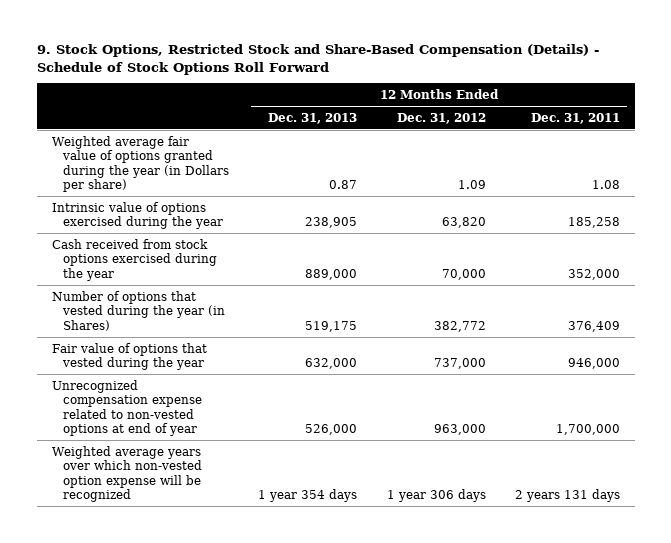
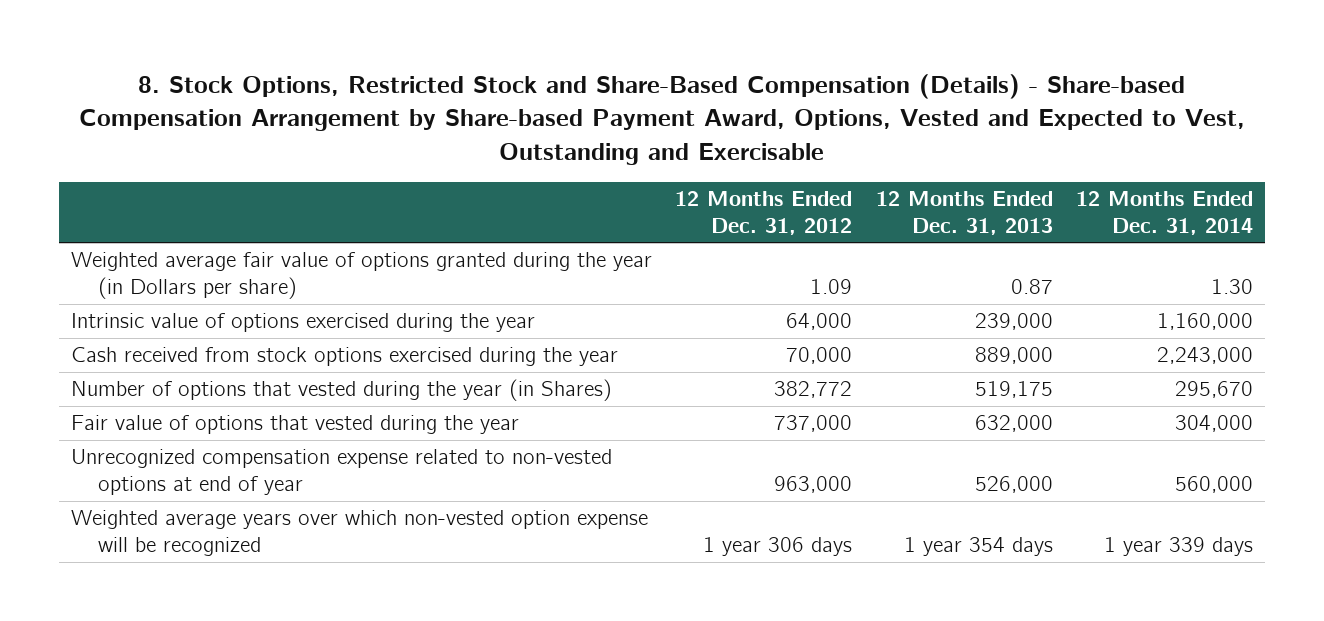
[36,44,599,75] 9. Stock Options, Restricted Stock and Share-Based Compensation (Details) - Schedule of Stock Options Roll Forward -> [78,73,1245,165] 8. Stock Options, Restricted Stock and Share-Based Compensation (Details) - Share-based Compensation Arrangement by Share-based Payment Award, Options, Vested and Expected to Vest, Outstanding and Exercisable
[530,112,620,124] Dec. 31, 2011 -> none
none -> [1075,190,1253,235] 12 Months Ended Dec. 31, 2014
[305,217,358,229] 238,905 -> [974,313,1053,331] 239,000
[441,217,486,229] 63,820 -> [786,313,853,331] 64,000

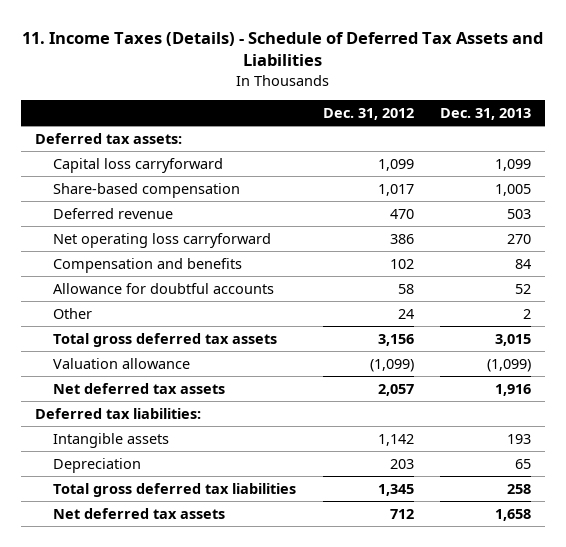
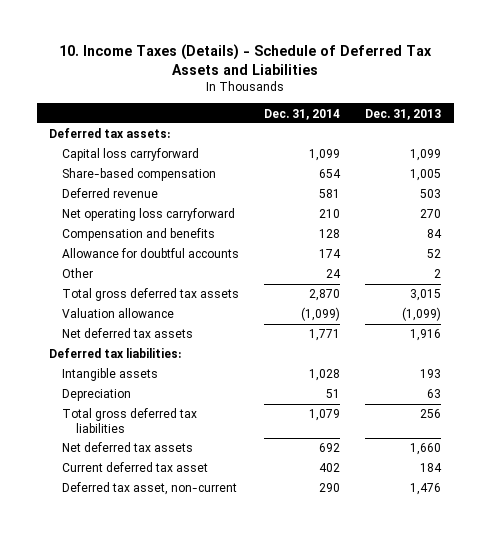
[22,31,544,67] 11. Income Taxes (Details) - Schedule of Deferred Tax Assets and Liabilities -> [59,43,433,75] 10. Income Taxes (Details) - Schedule of Deferred Tax Assets and Liabilities
[322,107,414,120] Dec. 31, 2012 -> none
none -> [264,108,341,120] Dec. 31, 2014
[515,458,532,469] 65 -> [427,389,442,399] 63
[507,483,532,494] 258 -> [420,409,442,419] 256
[495,508,532,521] 1,658 -> [410,443,442,456] 1,660
none -> [62,462,209,473] Current deferred tax asset
none -> [62,482,238,496] Deferred tax asset, non-current

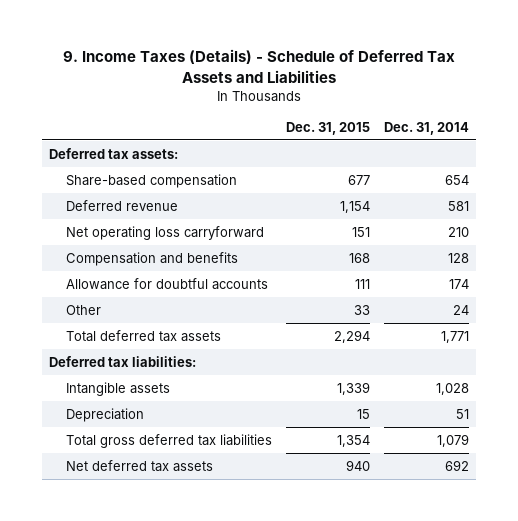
[59,43,433,75] 10. Income Taxes (Details) - Schedule of Deferred Tax Assets and Liabilities -> [62,49,455,83] 9. Income Taxes (Details) - Schedule of Deferred Tax Assets and Liabilities
[365,108,442,120] Dec. 31, 2013 -> none
none -> [285,121,370,135] Dec. 31, 2015
[62,148,200,162] Capital loss carryforward -> none
[62,308,175,319] Valuation allowance -> none
[62,328,194,339] Net deferred tax assets -> none
[62,288,240,302] Total gross deferred tax assets -> [65,329,221,342] Total deferred tax assets
[309,289,341,302] 2,870 -> [440,330,469,343] 1,771
[62,462,209,473] Current deferred tax asset -> none
[62,482,238,496] Deferred tax asset, non-current -> none

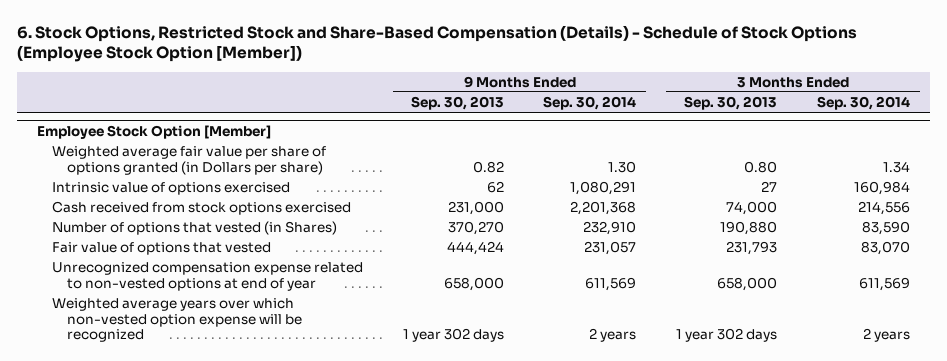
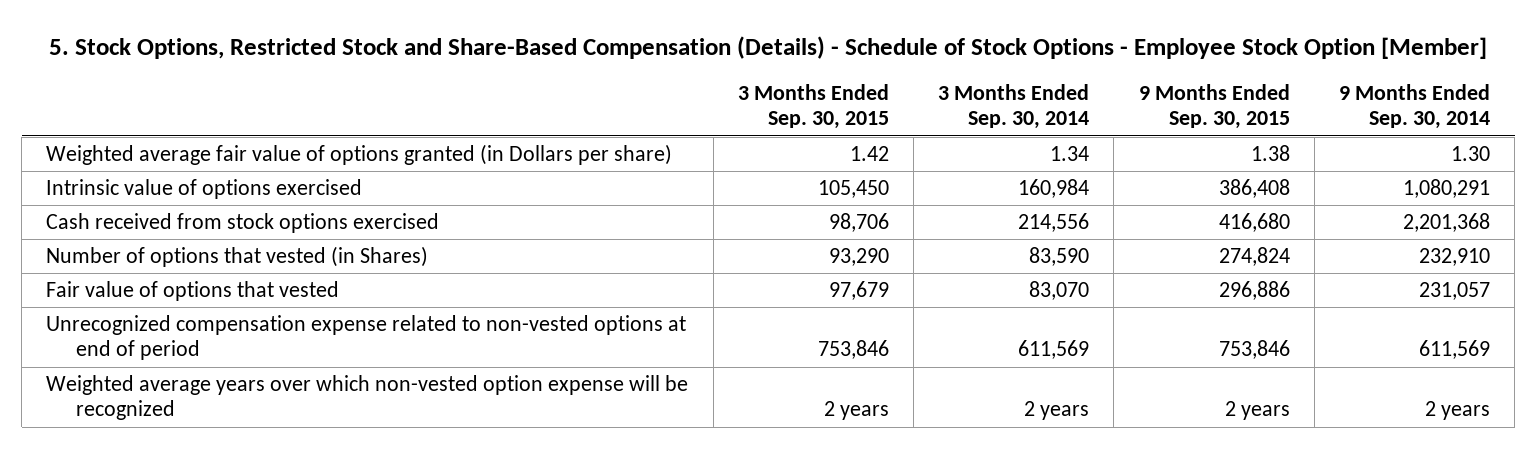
[16,24,857,63] 6. Stock Options, Restricted Stock and Share-Based Compensation (Details) - Schedule of Stock Options (Employee Stock Option [Member]) -> [49,35,1488,59] 5. Stock Options, Restricted Stock and Share-Based Compensation (Details) - Schedule of Stock Options - Employee Stock Option [Member]
[410,95,504,110] Sep. 30, 2013 -> none
[684,95,778,110] Sep. 30, 2013 -> none
none -> [737,84,889,130] 3 Months Ended Sep. 30, 2015
none -> [1138,84,1290,130] 9 Months Ended Sep. 30, 2015
[36,124,271,139] Employee Stock Option [Member] -> none
[51,145,326,175] Weighted average fair value per share of options granted (in Dollars per share) -> [46,144,673,166] Weighted average fair value of options granted (in Dollars per share)
[51,261,363,291] Unrecognized compensation expense related to non-vested options at end of year -> [46,315,687,361] Unrecognized compensation expense related to non-vested options at end of period

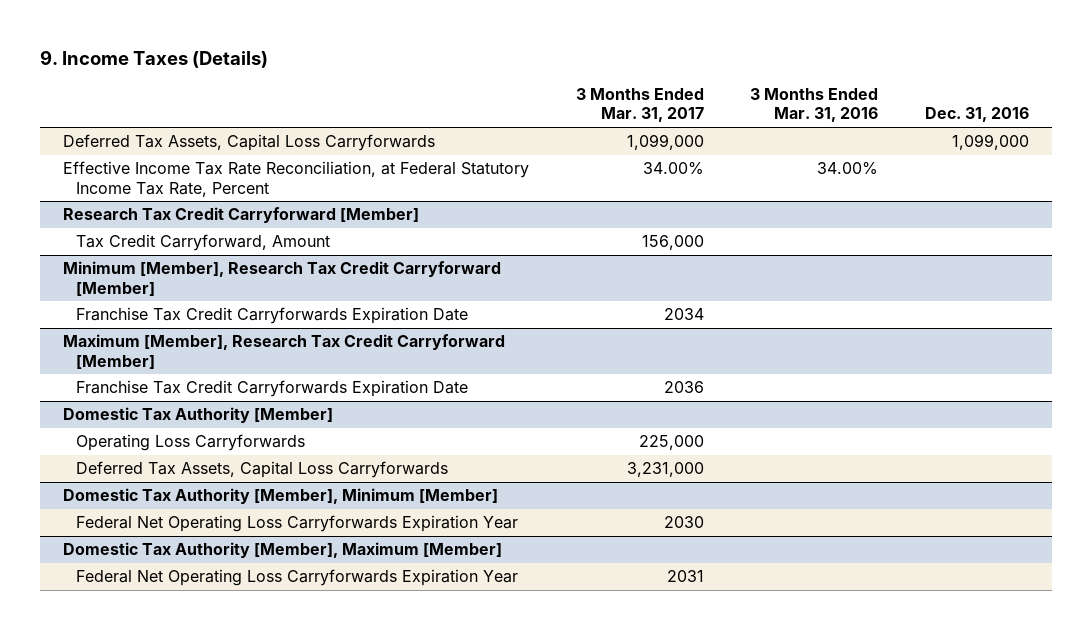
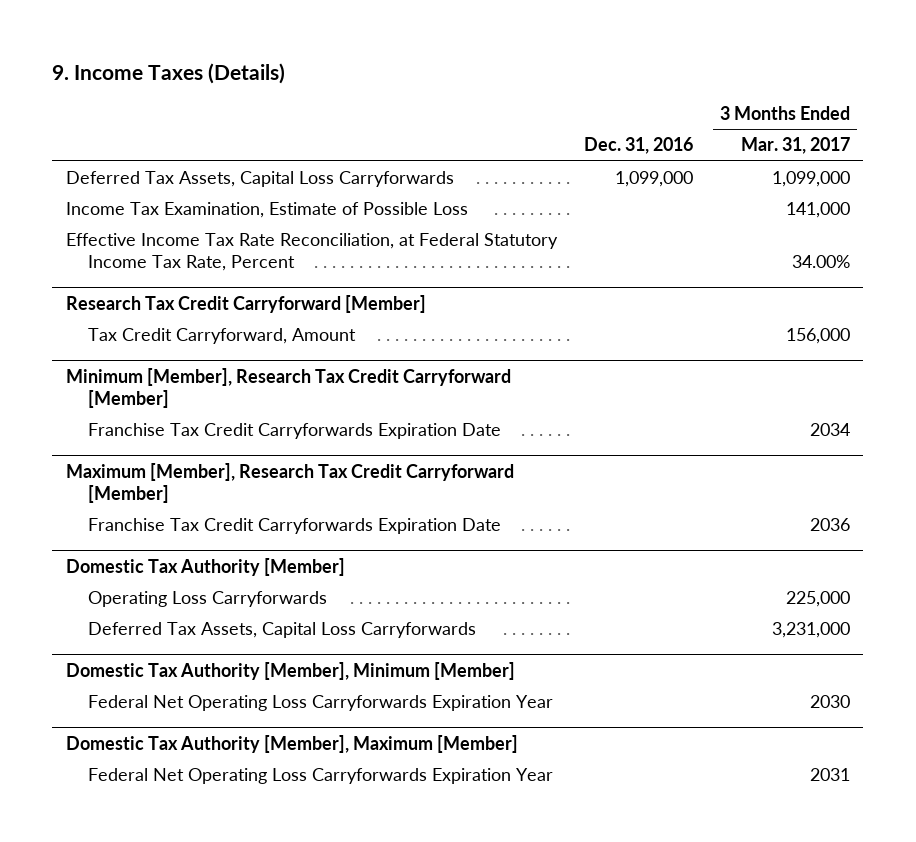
[750,87,879,123] 3 Months Ended Mar. 31, 2016 -> none
none -> [65,202,468,219] Income Tax Examination, Estimate of Possible Loss

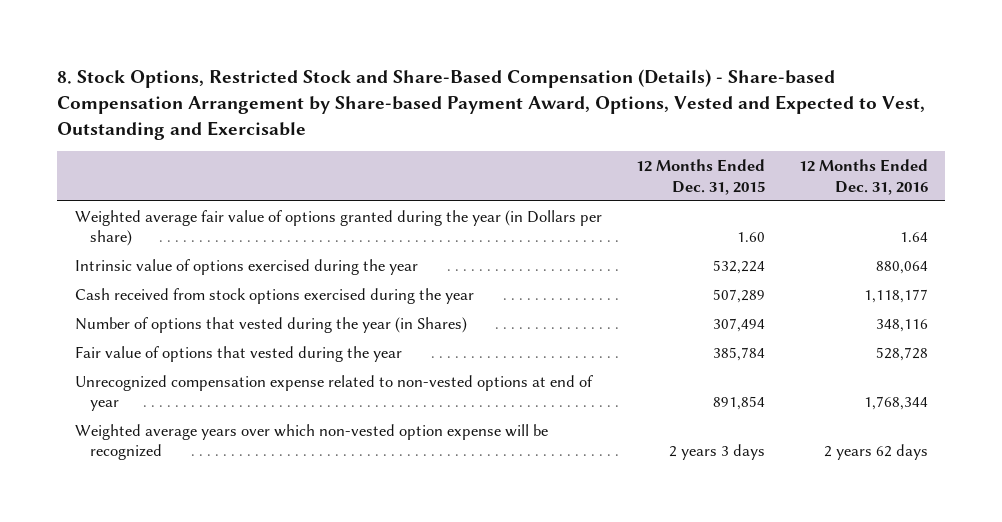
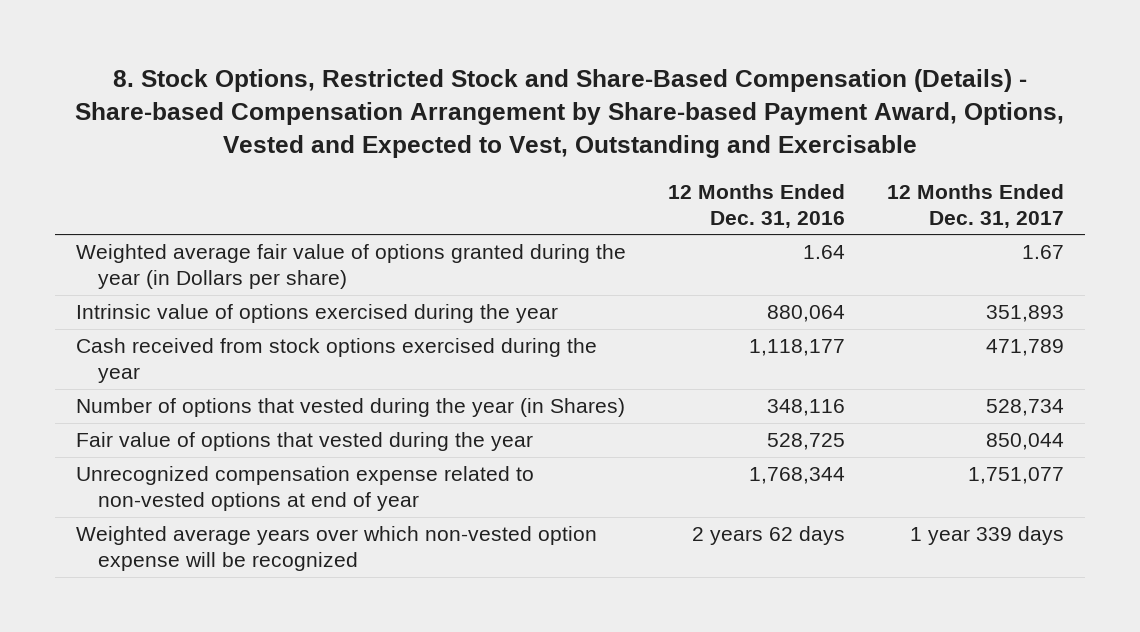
[635,159,765,195] 12 Months Ended Dec. 31, 2015 -> none
none -> [887,183,1065,228] 12 Months Ended Dec. 31, 2017
[875,346,928,361] 528,728 -> [766,433,845,451] 528,725

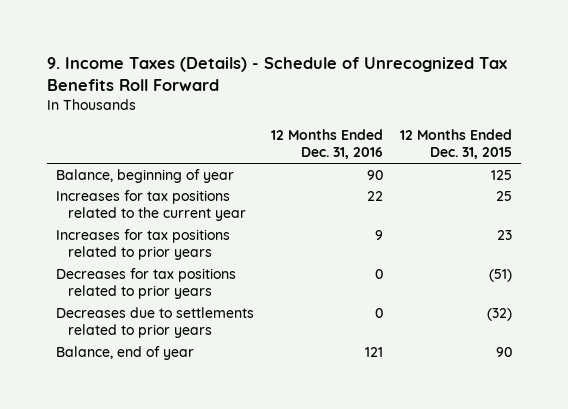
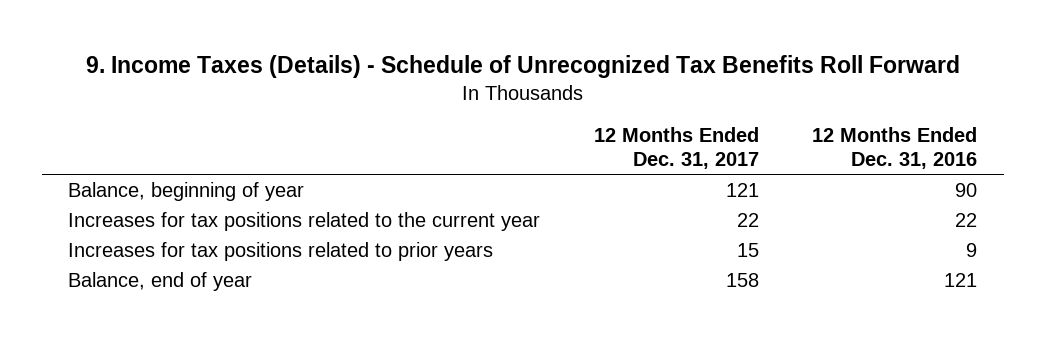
[400,128,513,160] 12 Months Ended Dec. 31, 2015 -> none
none -> [593,127,759,170] 12 Months Ended Dec. 31, 2017
[55,267,236,300] Decreases for tax positions related to prior years -> none
[55,306,254,339] Decreases due to settlements related to prior years -> none

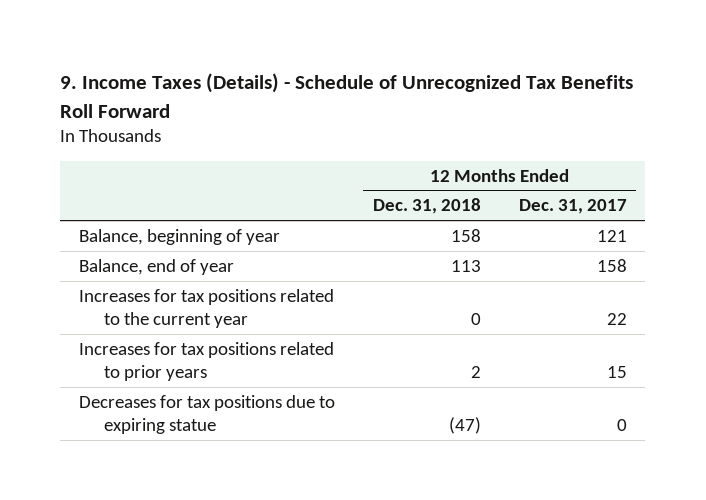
[812,127,978,170] 12 Months Ended Dec. 31, 2016 -> none
none -> [372,198,481,215] Dec. 31, 2018
[68,272,253,292] Balance, end of year -> [79,258,235,275] Balance, end of year
none -> [79,394,336,435] Decreases for tax positions due to expiring statue

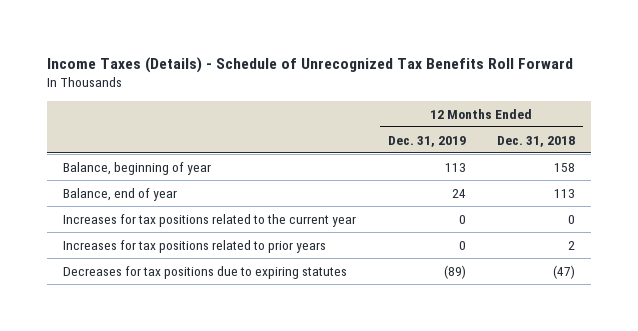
[60,72,634,118] 9. Income Taxes (Details) - Schedule of Unrecognized Tax Benefits Roll Forward -> [47,56,574,73] Income Taxes (Details) - Schedule of Unrecognized Tax Benefits Roll Forward
[518,199,627,215] Dec. 31, 2017 -> none
none -> [387,135,466,147] Dec. 31, 2019
[79,394,336,435] Decreases for tax positions due to expiring statue -> [63,265,348,279] Decreases for tax positions due to expiring statutes

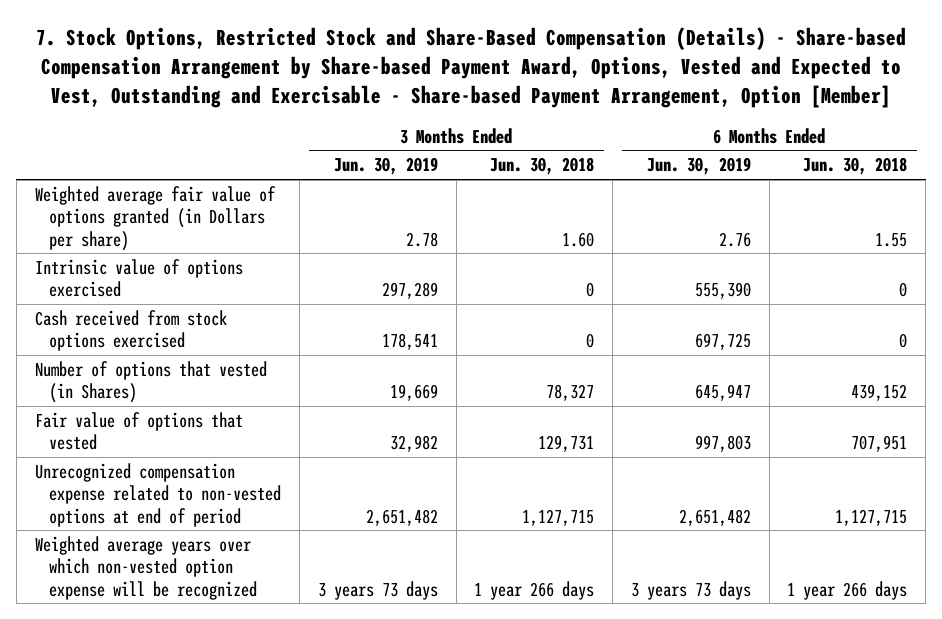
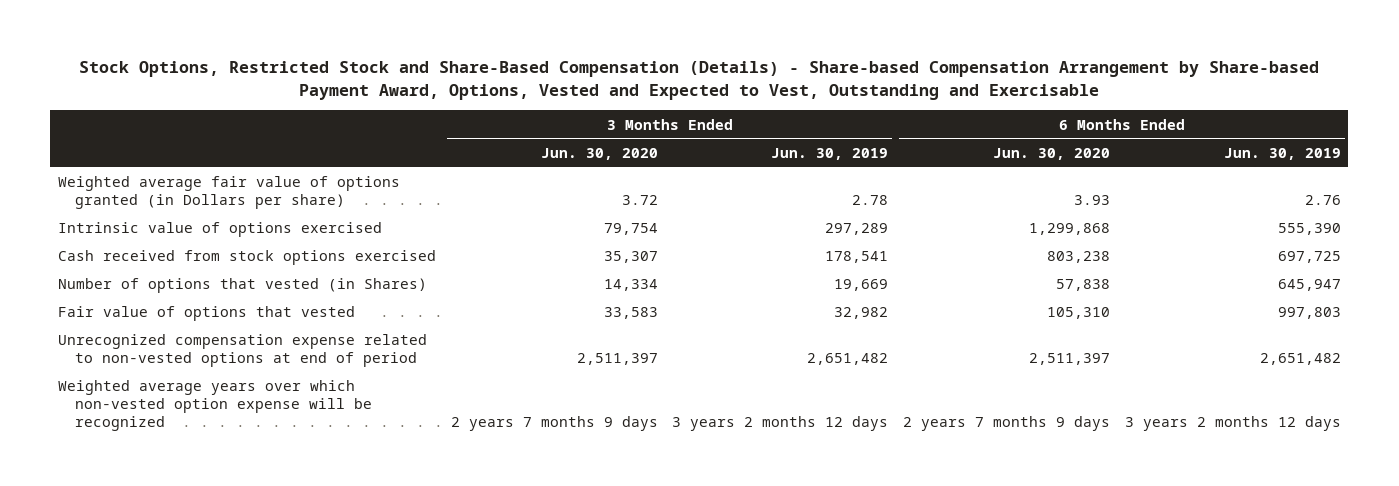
[36,27,907,109] 7. Stock Options, Restricted Stock and Share-Based Compensation (Details) - Share-based Compensation Arrangement by Share-based Payment Award, Options, Vested and Expected to Vest, Outstanding and Exercisable - Share-based Payment Arrangement, Option [Member] -> [79,60,1320,100] Stock Options, Restricted Stock and Share-Based Compensation (Details) - Share-based Compensation Arrangement by Share-based Payment Award, Options, Vested and Expected to Vest, Outstanding and Exercisable
[490,157,595,176] Jun. 30, 2018 -> none
[803,157,908,176] Jun. 30, 2018 -> none
none -> [540,147,658,160] Jun. 30, 2020
none -> [993,147,1111,160] Jun. 30, 2020
[317,580,438,600] 3 years 73 days -> [672,415,889,431] 3 years 2 months 12 days
[630,580,751,600] 3 years 73 days -> [1124,415,1341,431] 3 years 2 months 12 days

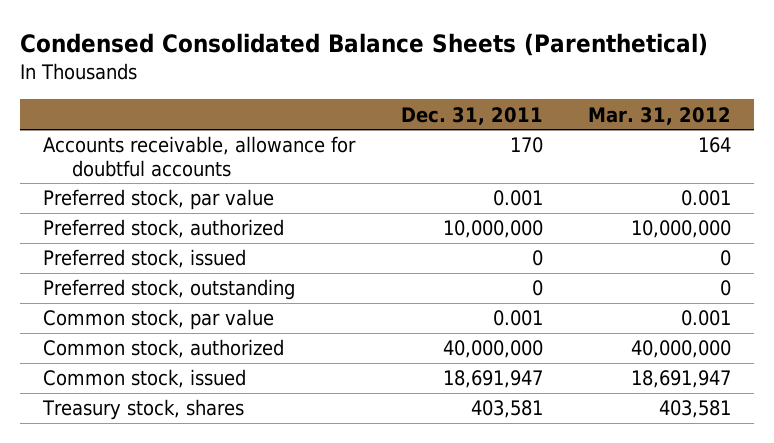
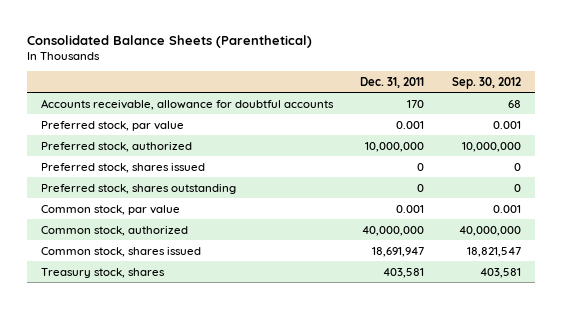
[20,32,709,56] Condensed Consolidated Balance Sheets (Parenthetical) -> [26,34,312,48] Consolidated Balance Sheets (Parenthetical)
[588,106,732,125] Mar. 31, 2012 -> none
none -> [452,76,522,89] Sep. 30, 2012
[43,249,247,269] Preferred stock, issued -> [40,162,205,173] Preferred stock, shares issued
[43,279,296,301] Preferred stock, outstanding -> [40,183,236,194] Preferred stock, shares outstanding
[43,369,247,389] Common stock, issued -> [40,246,201,257] Common stock, shares issued

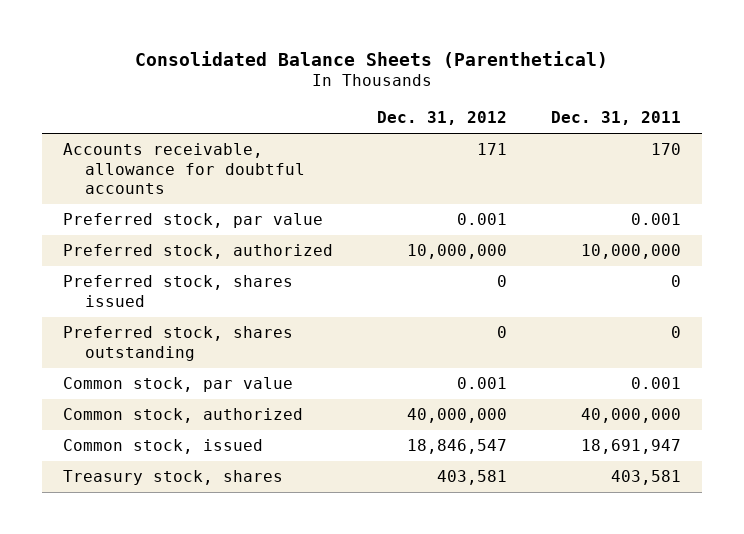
[452,76,522,89] Sep. 30, 2012 -> none
none -> [376,111,507,126] Dec. 31, 2012
[40,246,201,257] Common stock, shares issued -> [63,439,264,455] Common stock, issued

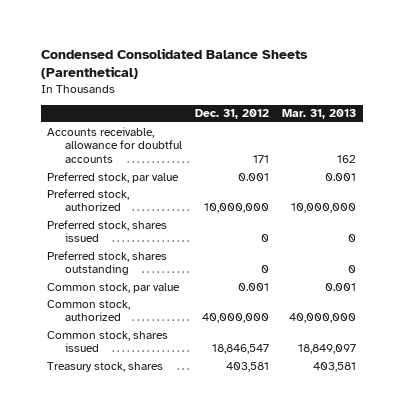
[134,50,608,68] Consolidated Balance Sheets (Parenthetical) -> [40,47,308,80] Condensed Consolidated Balance Sheets (Parenthetical)
[550,111,681,126] Dec. 31, 2011 -> none
none -> [282,109,357,120] Mar. 31, 2013
[63,439,264,455] Common stock, issued -> [47,330,169,353] Common stock, shares issued

